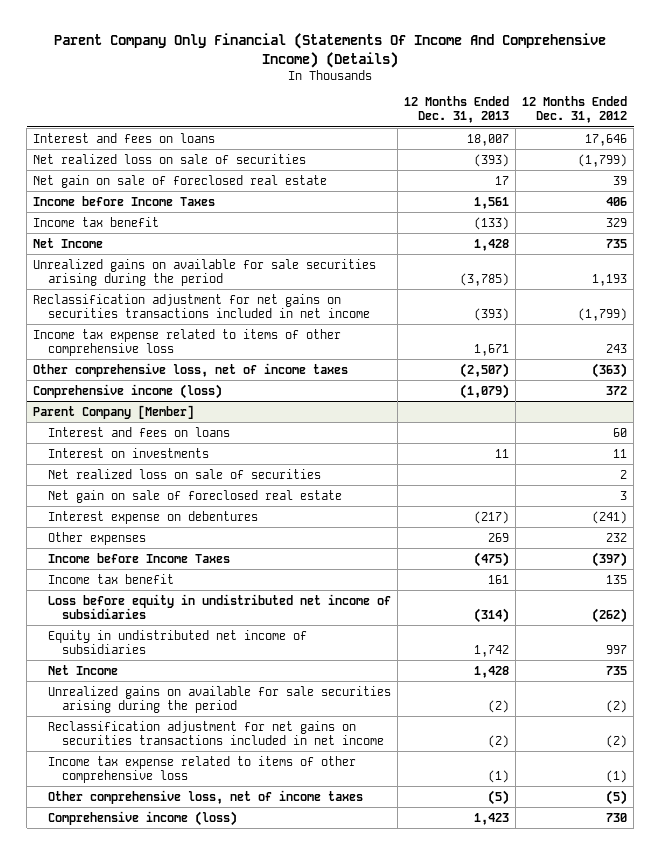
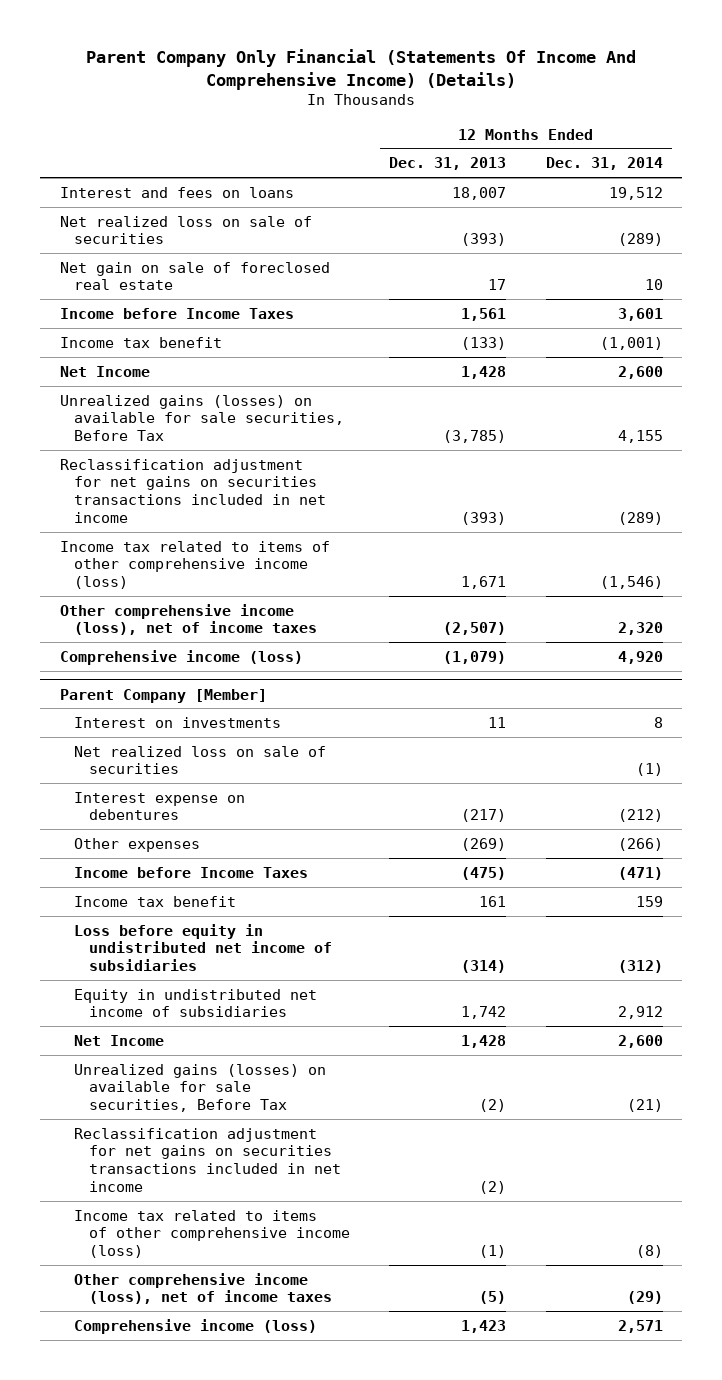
[522,95,628,124] 12 Months Ended Dec. 31, 2012 -> none
none -> [545,157,663,171] Dec. 31, 2014
[33,258,377,287] Unrealized gains on available for sale securities arising during the period -> [59,394,345,442] Unrealized gains (losses) on available for sale securities, Before Tax
[33,328,342,357] Income tax expense related to items of other comprehensive loss -> [59,540,330,590] Income tax related to items of other comprehensive income (loss)
[33,362,349,377] Other comprehensive loss, net of income taxes -> [59,603,318,636] Other comprehensive income (loss), net of income taxes
[47,426,230,437] Interest and fees on loans -> none
[47,489,342,503] Net gain on sale of foreclosed real estate -> none
[488,532,510,542] 269 -> [461,837,507,851] (269)
[47,685,391,714] Unrealized gains on available for sale securities arising during the period -> [74,1063,327,1113] Unrealized gains (losses) on available for sale securities, Before Tax
[47,755,356,784] Income tax expense related to items of other comprehensive loss -> [74,1209,351,1259] Income tax related to items of other comprehensive income (loss)
[47,789,363,804] Other comprehensive loss, net of income taxes -> [74,1272,333,1305] Other comprehensive income (loss), net of income taxes

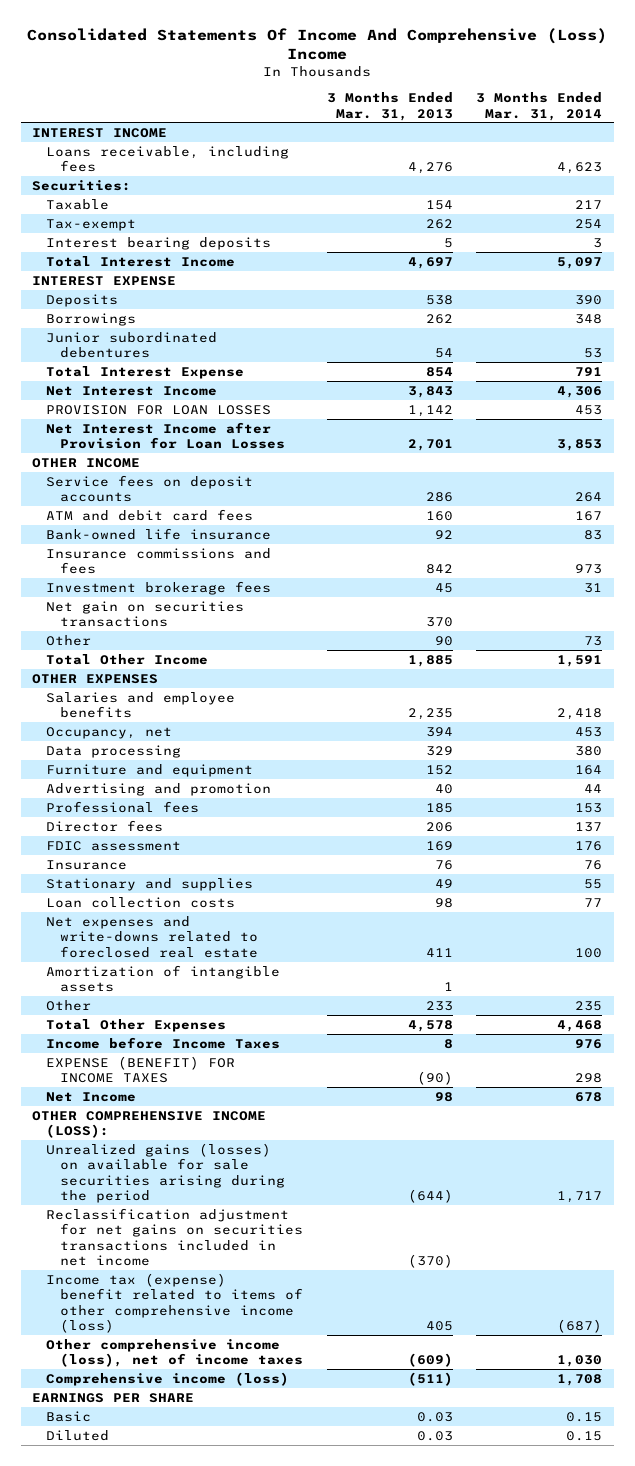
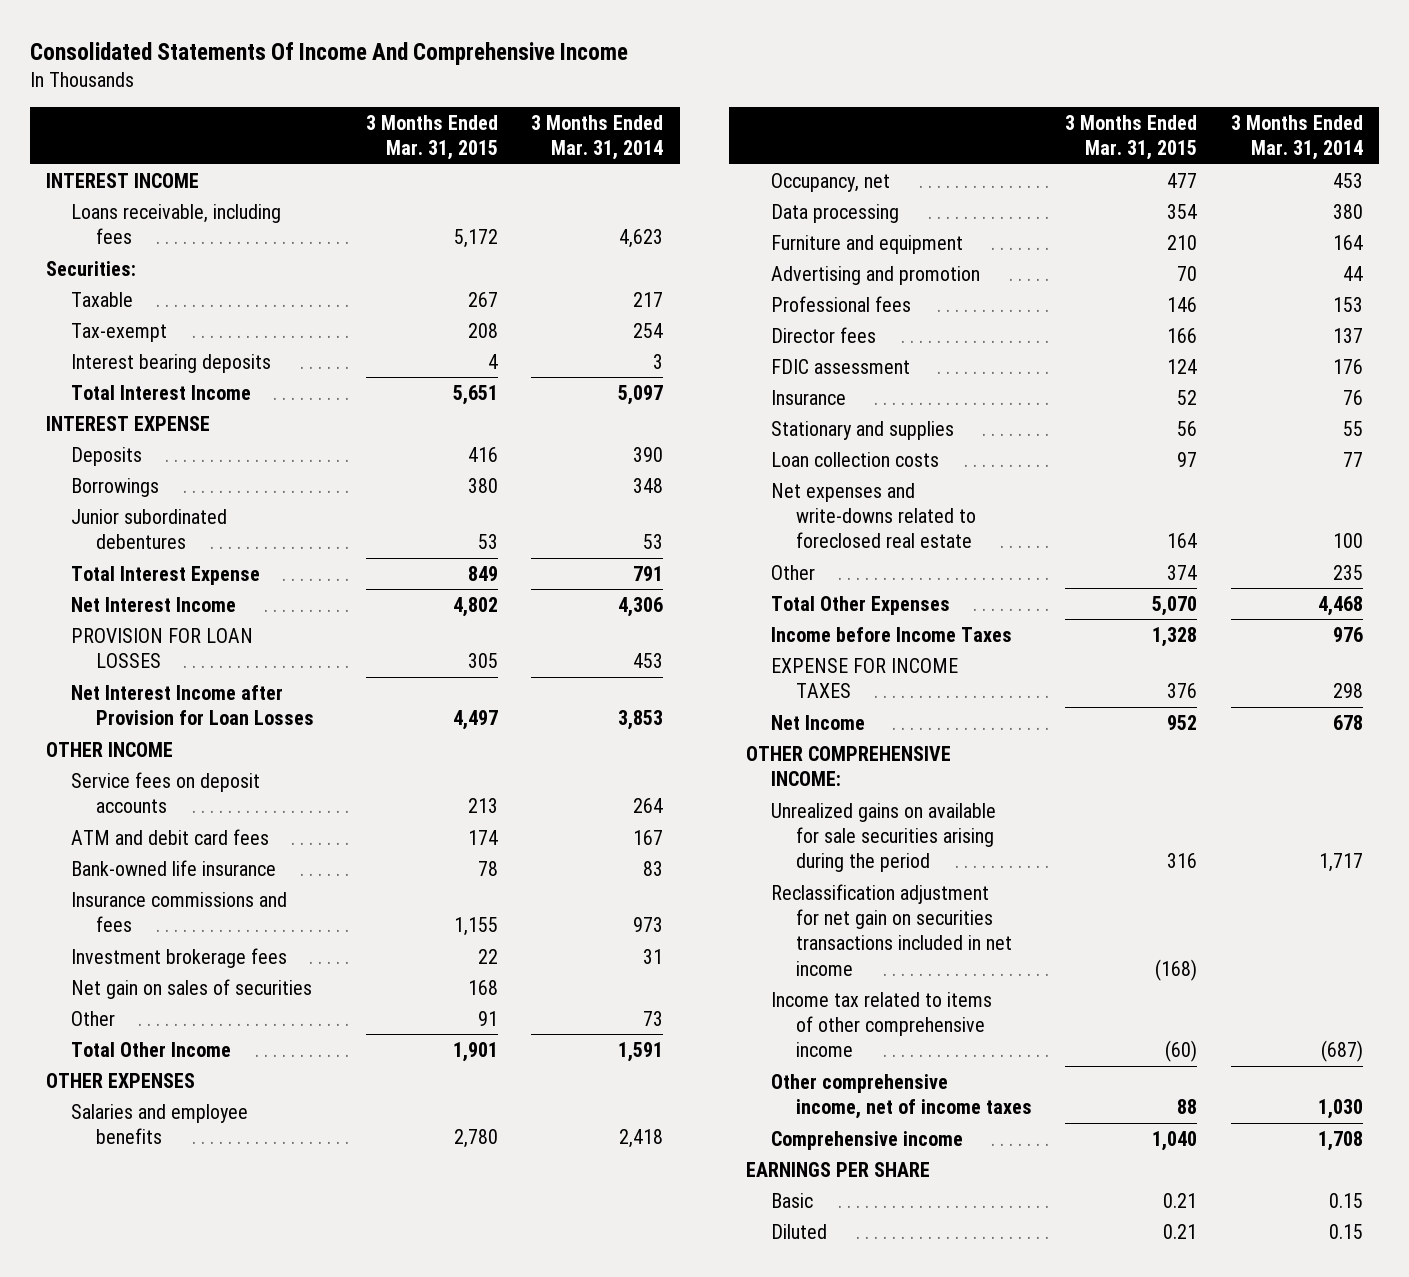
[27,27,608,61] Consolidated Statements Of Income And Comprehensive (Loss) Income -> [29,42,628,66] Consolidated Statements Of Income And Comprehensive Income
[326,91,453,121] 3 Months Ended Mar. 31, 2013 -> none
none -> [365,114,498,160] 3 Months Ended Mar. 31, 2015
[46,600,245,628] Net gain on securities transactions -> [71,978,313,999] Net gain on sales of securities
[46,964,281,993] Amortization of intangible assets -> none
[46,1055,236,1084] EXPENSE (BENEFIT) FOR INCOME TAXES -> [770,657,958,699] EXPENSE FOR INCOME TAXES
[32,1110,267,1139] OTHER COMPREHENSIVE INCOME (LOSS): -> [745,745,951,787] OTHER COMPREHENSIVE INCOME:
[46,1142,286,1204] Unrealized gains (losses) on available for sale securities arising during the period -> [770,802,996,873] Unrealized gains on available for sale securities arising during the period
[46,1207,304,1267] Reclassification adjustment for net gains on securities transactions included in net income -> [770,883,1013,976] Reclassification adjustment for net gain on securities transactions included in net income
[46,1272,304,1334] Income tax (expense) benefit related to items of other comprehensive income (loss) -> [770,991,992,1058] Income tax related to items of other comprehensive income
[46,1338,304,1368] Other comprehensive income (loss), net of income taxes -> [770,1073,1033,1120] Other comprehensive income, net of income taxes
[46,1371,290,1386] Comprehensive income (loss) -> [770,1130,963,1150] Comprehensive income

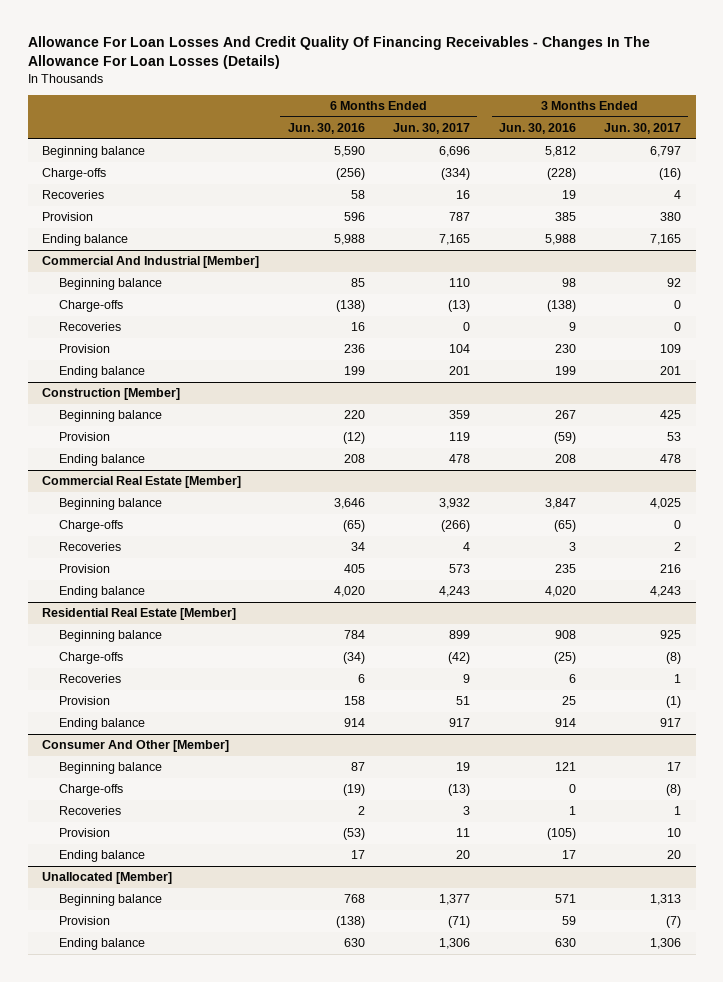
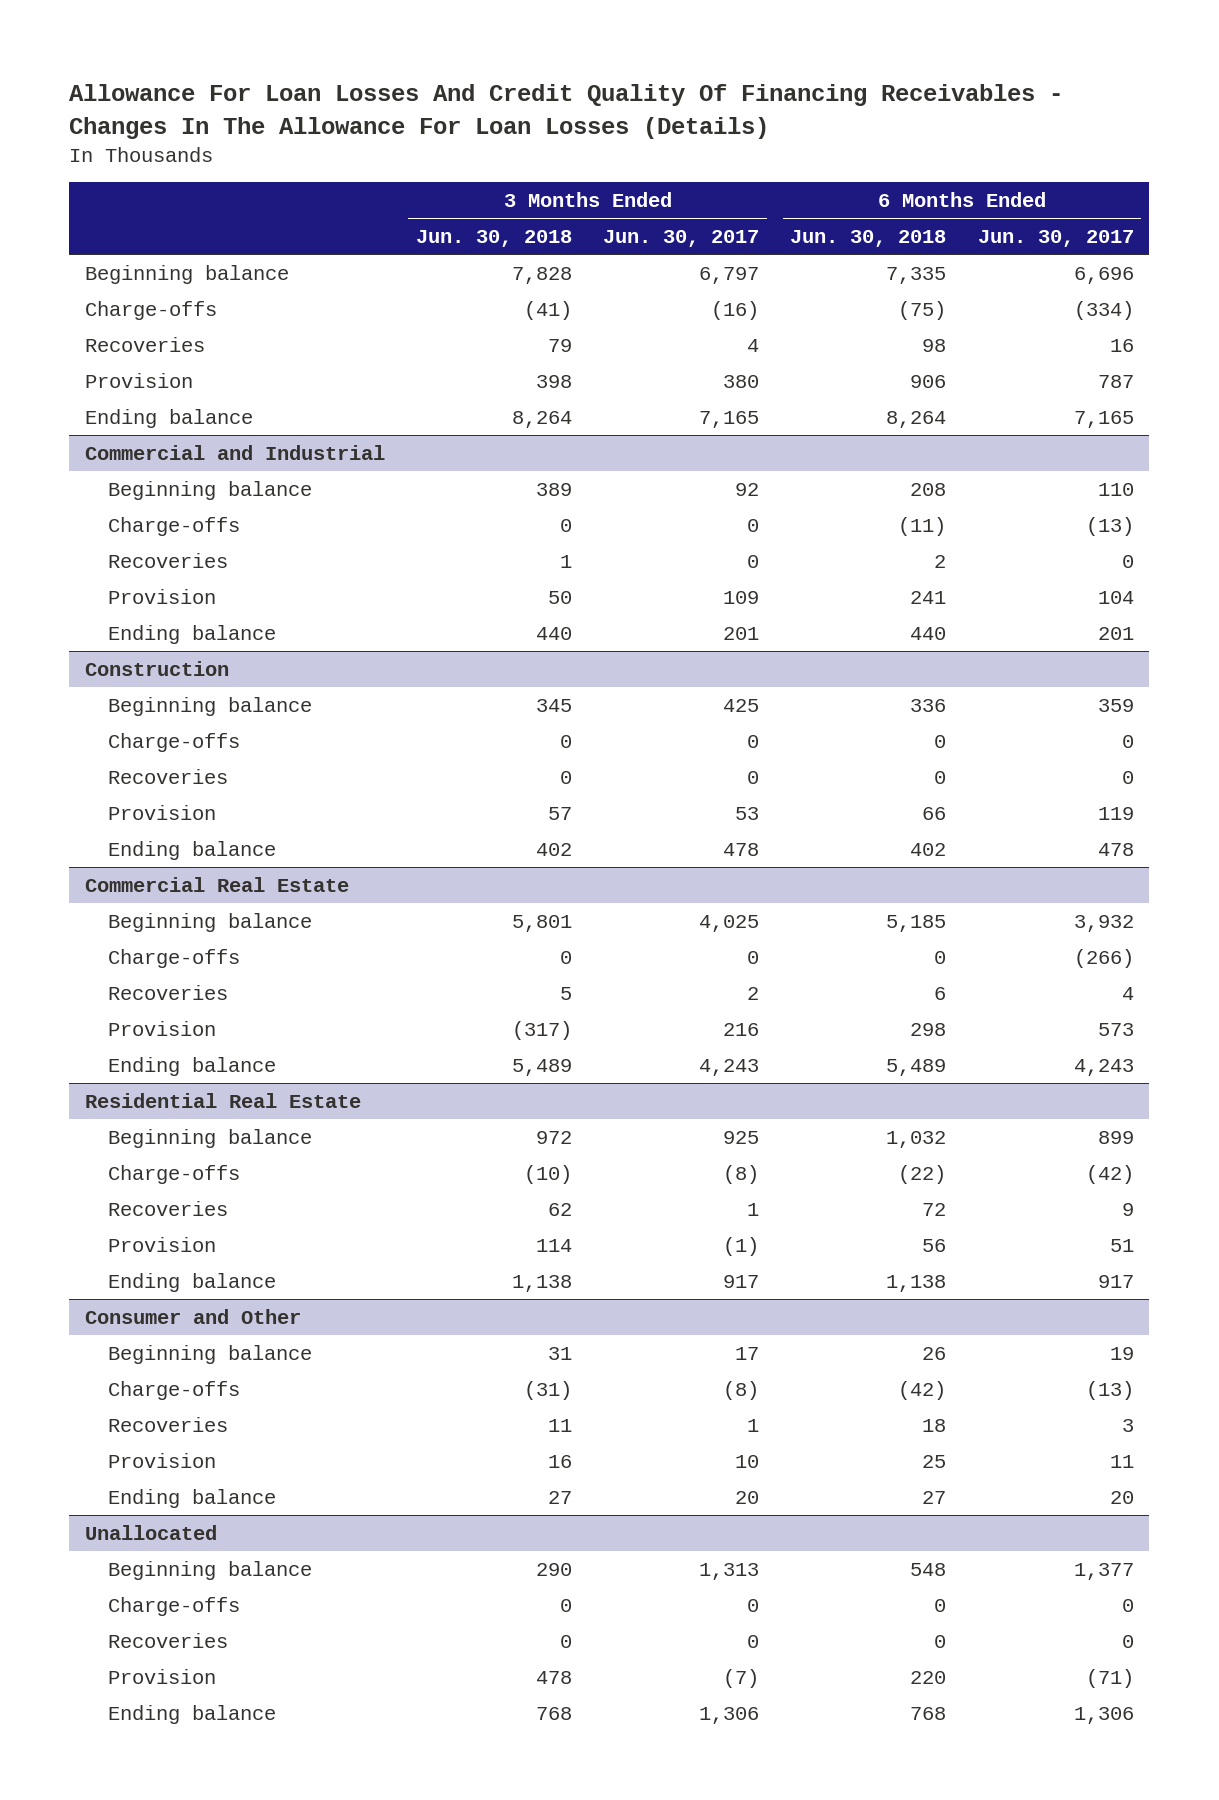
[287,123,365,135] Jun. 30, 2016 -> none
[498,123,576,135] Jun. 30, 2016 -> none
none -> [416,229,573,247] Jun. 30, 2018
none -> [790,229,947,247] Jun. 30, 2018
[41,256,259,269] Commercial And Industrial [Member] -> [84,444,385,460] Commercial and Industrial
[41,388,180,401] Construction [Member] -> [84,660,229,676] Construction
none -> [107,732,240,752] Charge-offs
none -> [107,768,228,784] Recoveries
[41,476,241,489] Commercial Real Estate [Member] -> [84,876,349,892] Commercial Real Estate
[41,608,236,621] Residential Real Estate [Member] -> [84,1092,361,1108] Residential Real Estate
[41,740,229,753] Consumer And Other [Member] -> [84,1308,301,1324] Consumer and Other
[41,872,172,885] Unallocated [Member] -> [84,1524,217,1540] Unallocated
none -> [107,1596,240,1616] Charge-offs
none -> [107,1632,228,1648] Recoveries

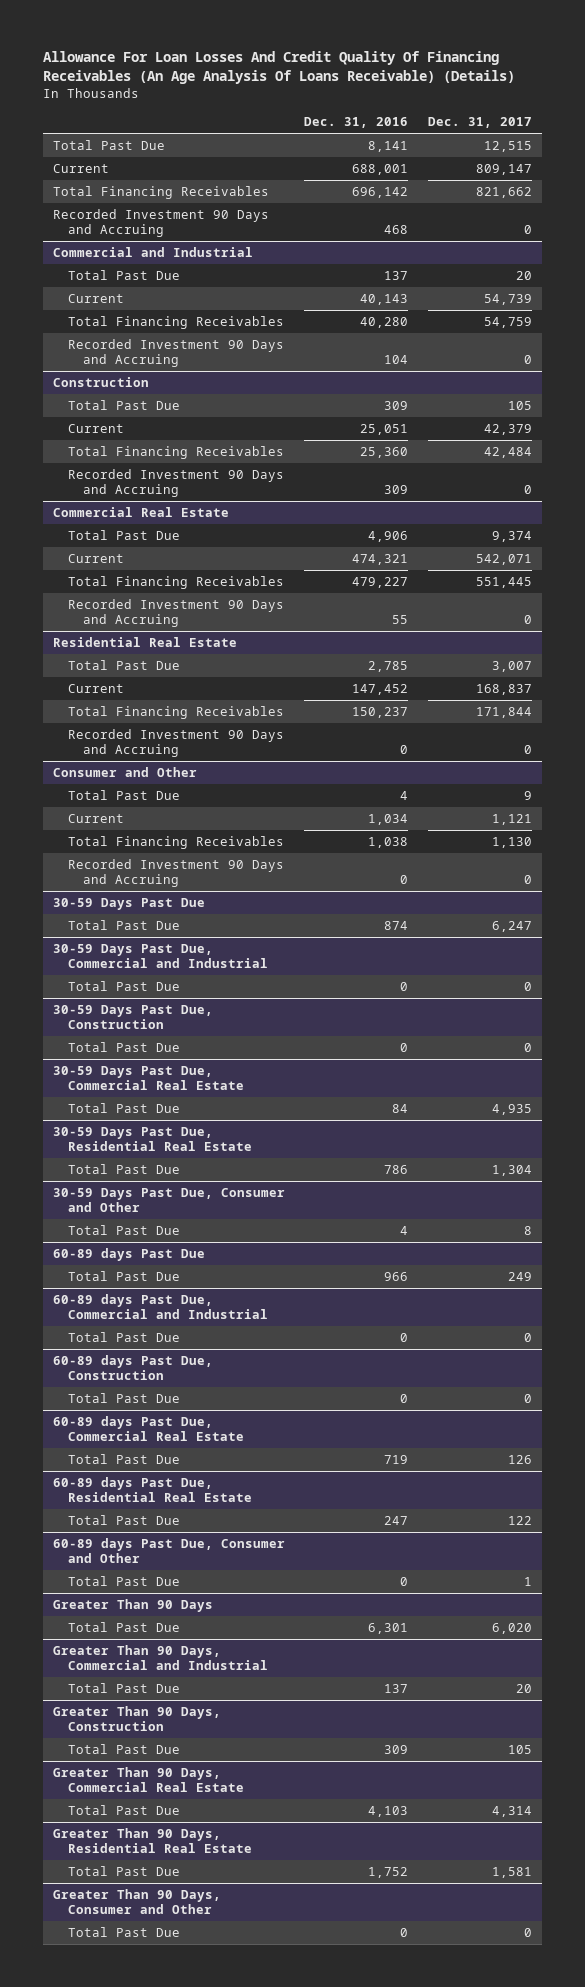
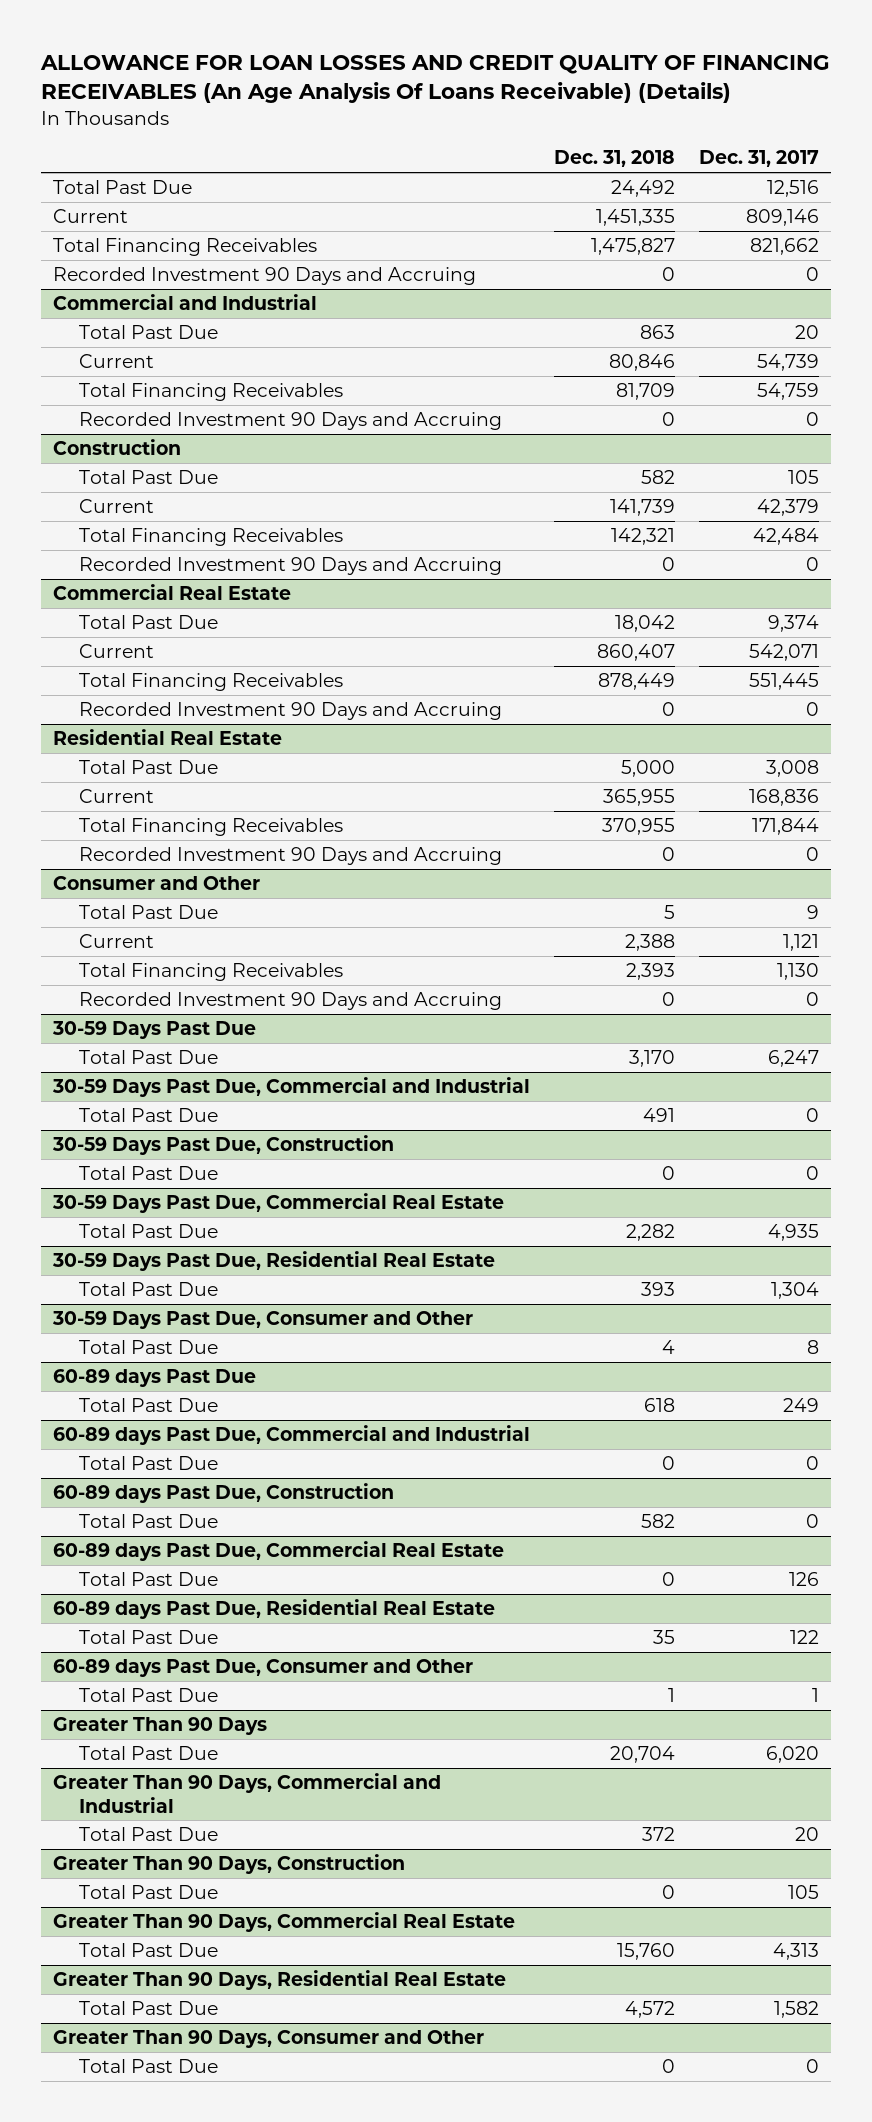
[43,51,516,85] Allowance For Loan Losses And Credit Quality Of Financing Receivables (An Age Analysis Of Loans Receivable) (Details) -> [39,54,830,104] ALLOWANCE FOR LOAN LOSSES AND CREDIT QUALITY OF FINANCING RECEIVABLES (An Age Analysis Of Loans Receivable) (Details)
[304,117,409,129] Dec. 31, 2016 -> none
none -> [553,150,675,168] Dec. 31, 2018
[484,140,533,152] 12,515 -> [766,180,819,198] 12,516
[476,163,533,175] 809,147 -> [745,209,819,227] 809,146
[492,660,533,672] 3,007 -> [765,760,819,778] 3,008
[476,683,533,695] 168,837 -> [748,789,819,807] 168,836
[492,1805,533,1817] 4,314 -> [772,1943,819,1961] 4,313
[492,1866,533,1878] 1,581 -> [773,2001,819,2019] 1,582

